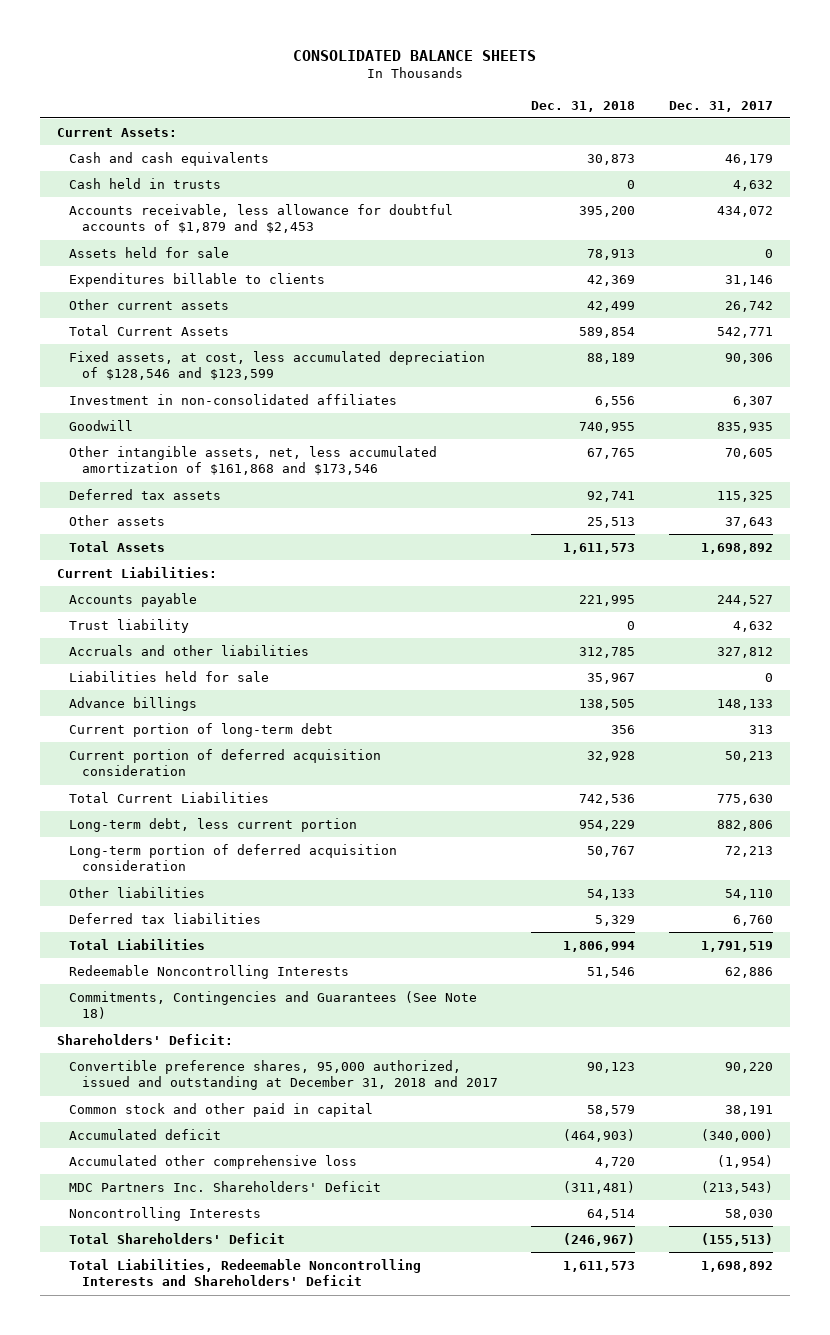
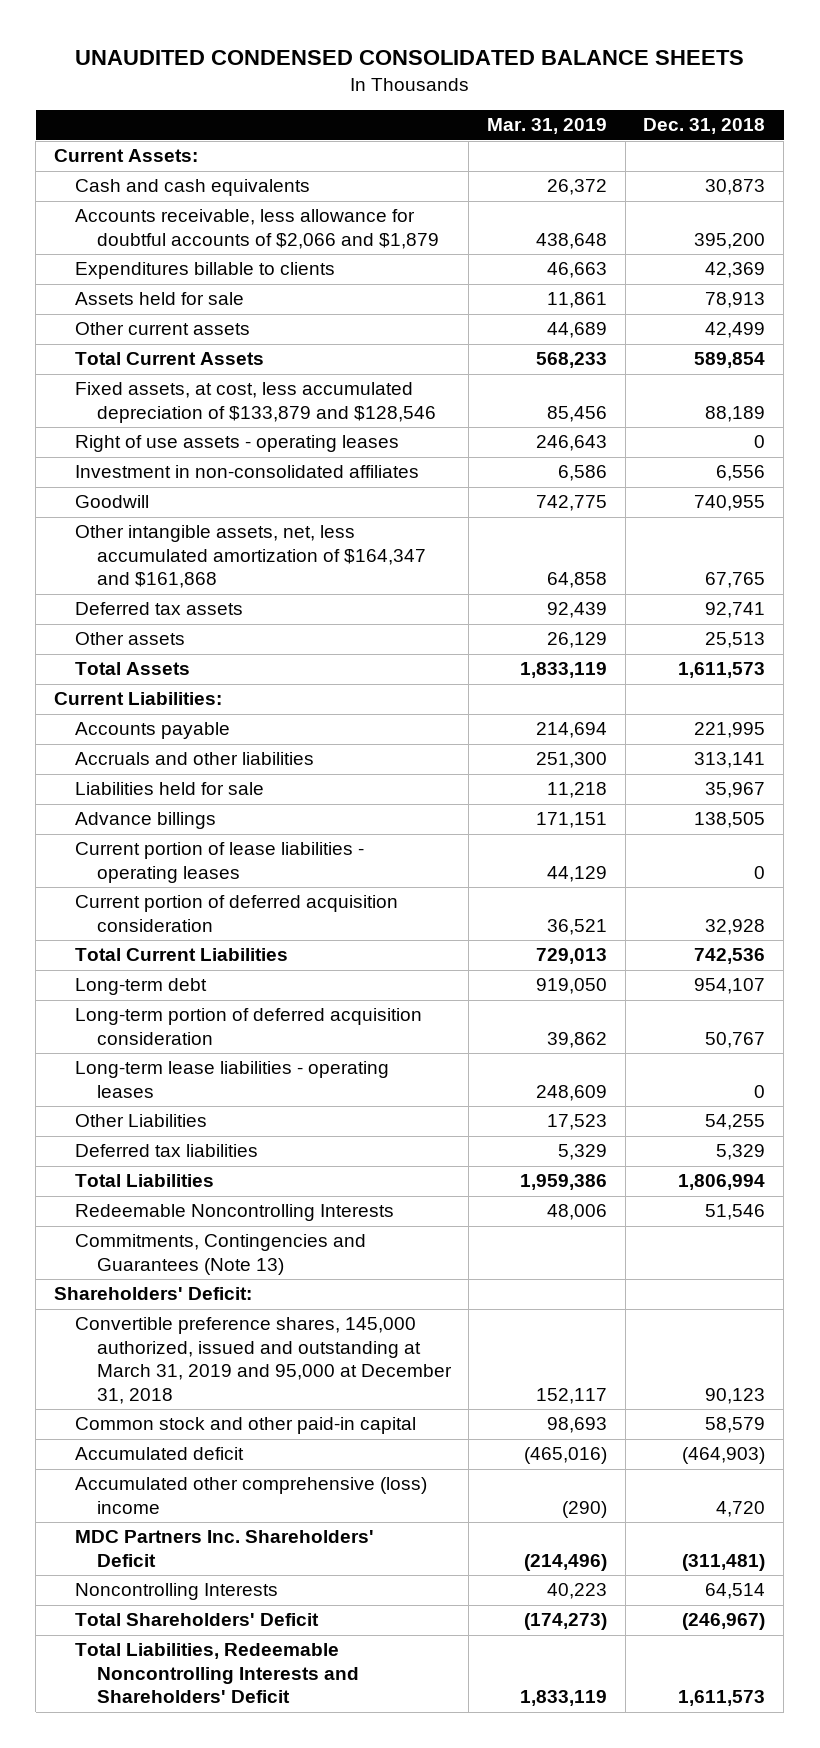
[292,49,536,61] CONSOLIDATED BALANCE SHEETS -> [74,50,744,66] UNAUDITED CONDENSED CONSOLIDATED BALANCE SHEETS
[668,100,773,112] Dec. 31, 2017 -> none
none -> [487,118,608,135] Mar. 31, 2019
[69,177,222,189] Cash held in trusts -> none
[69,203,454,234] Accounts receivable, less allowance for doubtful accounts of $1,879 and $2,453 -> [75,209,439,249] Accounts receivable, less allowance for doubtful accounts of $2,066 and $1,879
[69,246,230,258] Assets held for sale -> [75,292,245,306] Assets held for sale
[69,350,486,381] Fixed assets, at cost, less accumulated depreciation of $128,546 and $123,599 -> [75,382,436,423] Fixed assets, at cost, less accumulated depreciation of $133,879 and $128,546
none -> [75,435,400,453] Right of use assets - operating leases
[69,445,438,476] Other intangible assets, net, less accumulated amortization of $161,868 and $173,546 -> [75,525,426,589] Other intangible assets, net, less accumulated amortization of $164,347 and $161,868
[69,618,190,633] Trust liability -> none
[579,646,636,658] 312,785 -> [694,752,766,769] 313,141
[69,722,334,737] Current portion of long-term debt -> none
none -> [75,842,365,883] Current portion of lease liabilities - operating leases
[69,817,358,832] Long-term debt, less current portion -> [75,978,208,996] Long-term debt
[579,819,636,831] 954,229 -> [694,978,766,995] 954,107
none -> [75,1061,390,1098] Long-term lease liabilities - operating leases
[69,886,206,898] Other liabilities -> [75,1114,208,1128] Other Liabilities
[587,888,636,900] 54,133 -> [705,1114,766,1131] 54,255
[69,990,478,1020] Commitments, Contingencies and Guarantees (See Note 18) -> [75,1234,367,1275] Commitments, Contingencies and Guarantees (Note 13)
[69,1059,498,1091] Convertible preference shares, 95,000 authorized, issued and outstanding at December 31, 2018 and 2017 -> [75,1317,452,1404] Convertible preference shares, 145,000 authorized, issued and outstanding at March 31, 2019 and 95,000 at December 31, 2018
[69,1102,374,1117] Common stock and other paid in capital -> [75,1417,417,1435] Common stock and other paid-in capital
[69,1154,358,1169] Accumulated other comprehensive loss -> [75,1477,428,1514] Accumulated other comprehensive (loss) income

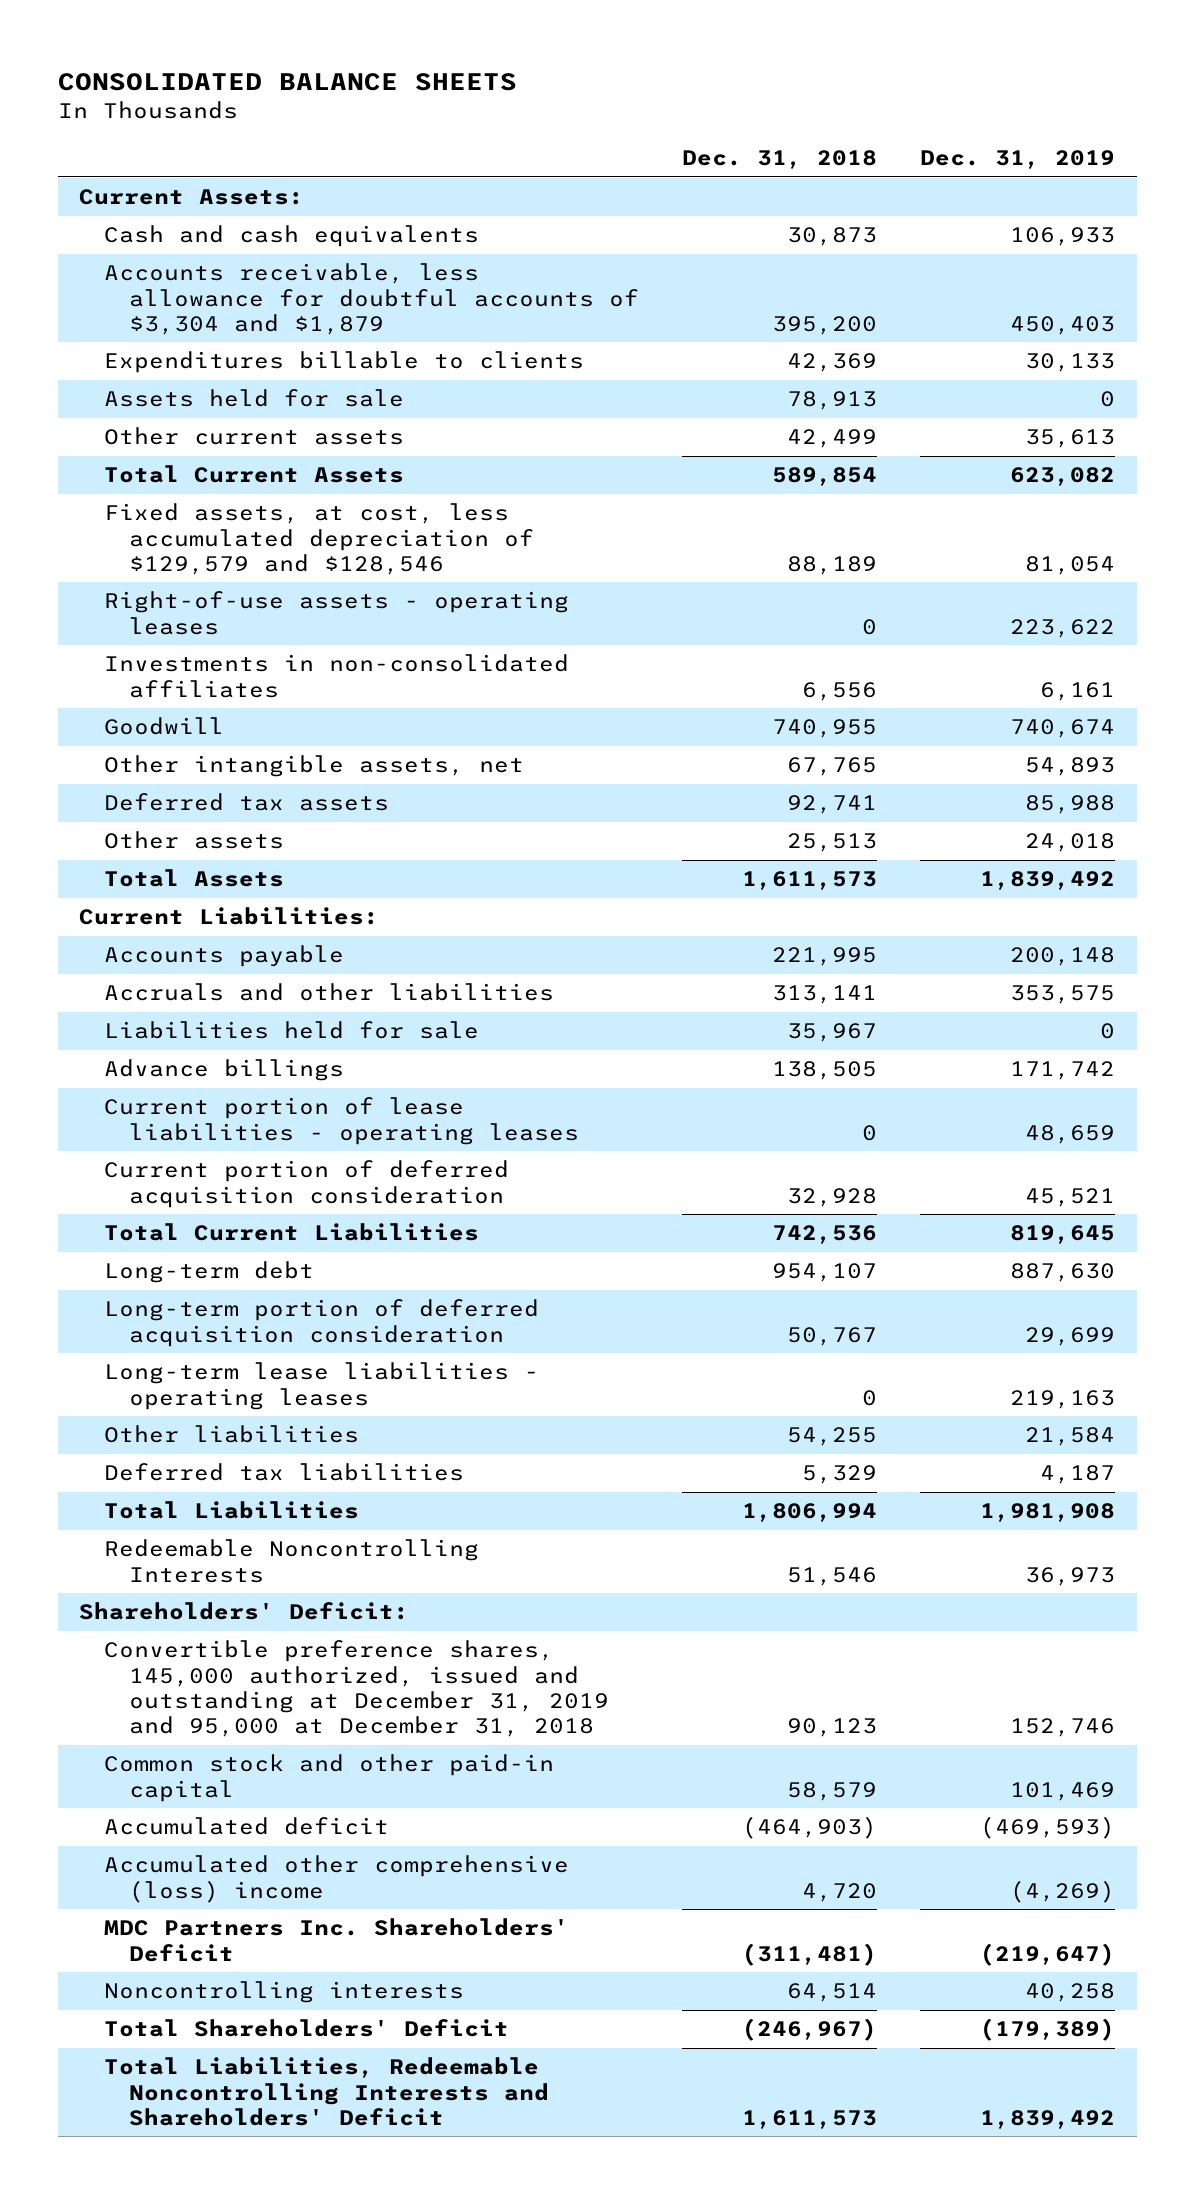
[74,50,744,66] UNAUDITED CONDENSED CONSOLIDATED BALANCE SHEETS -> [57,72,517,91] CONSOLIDATED BALANCE SHEETS
[487,118,608,135] Mar. 31, 2019 -> none
none -> [920,150,1116,170] Dec. 31, 2019
[75,209,439,249] Accounts receivable, less allowance for doubtful accounts of $2,066 and $1,879 -> [104,263,640,335] Accounts receivable, less allowance for doubtful accounts of $3,304 and $1,879
[75,382,436,423] Fixed assets, at cost, less accumulated depreciation of $133,879 and $128,546 -> [104,503,535,575] Fixed assets, at cost, less accumulated depreciation of $129,579 and $128,546
[75,435,400,453] Right of use assets - operating leases -> [104,591,570,635] Right-of-use assets - operating leases
[75,465,420,479] Investment in non-consolidated affiliates -> [104,654,570,698] Investments in non-consolidated affiliates
[75,525,426,589] Other intangible assets, net, less accumulated amortization of $164,347 and $161,868 -> [104,755,525,778] Other intangible assets, net
[75,1114,208,1128] Other Liabilities -> [104,1425,360,1444] Other liabilities
[75,1234,367,1275] Commitments, Contingencies and Guarantees (Note 13) -> none
[75,1317,452,1404] Convertible preference shares, 145,000 authorized, issued and outstanding at March 31, 2019 and 95,000 at December 31, 2018 -> [104,1640,610,1737] Convertible preference shares, 145,000 authorized, issued and outstanding at December 31, 2019 and 95,000 at December 31, 2018
[75,1583,279,1601] Noncontrolling Interests -> [104,1981,465,2004] Noncontrolling interests

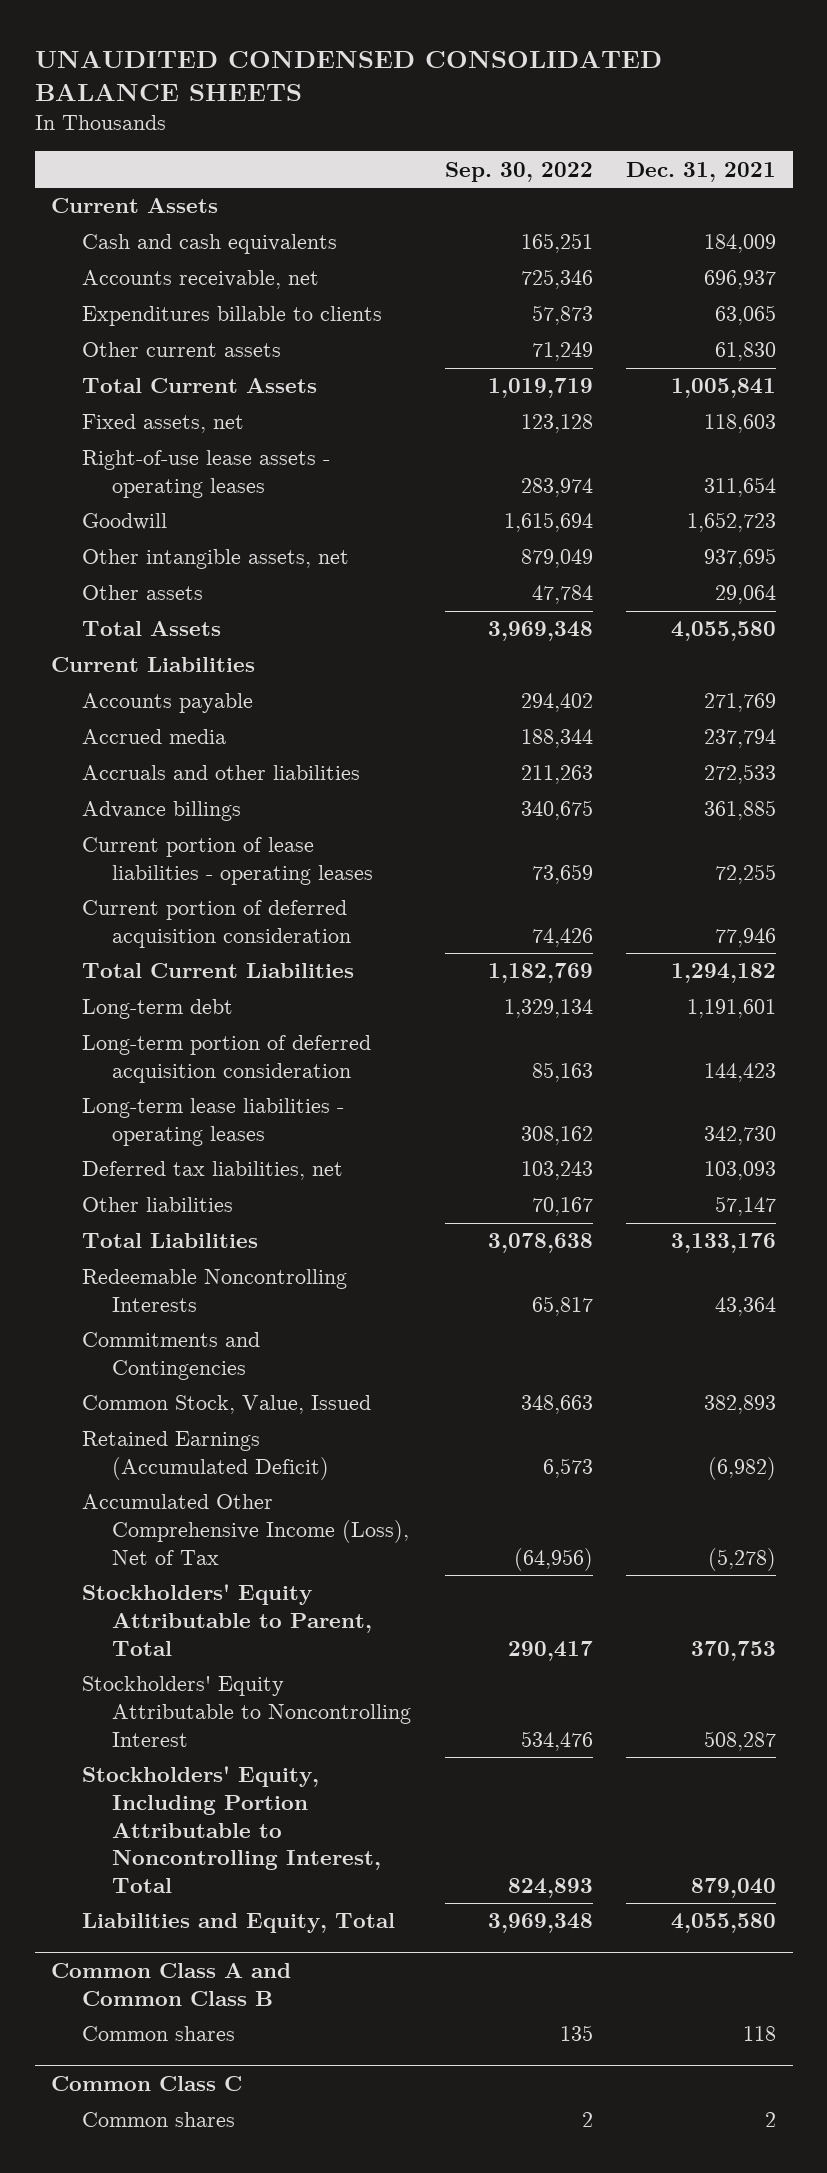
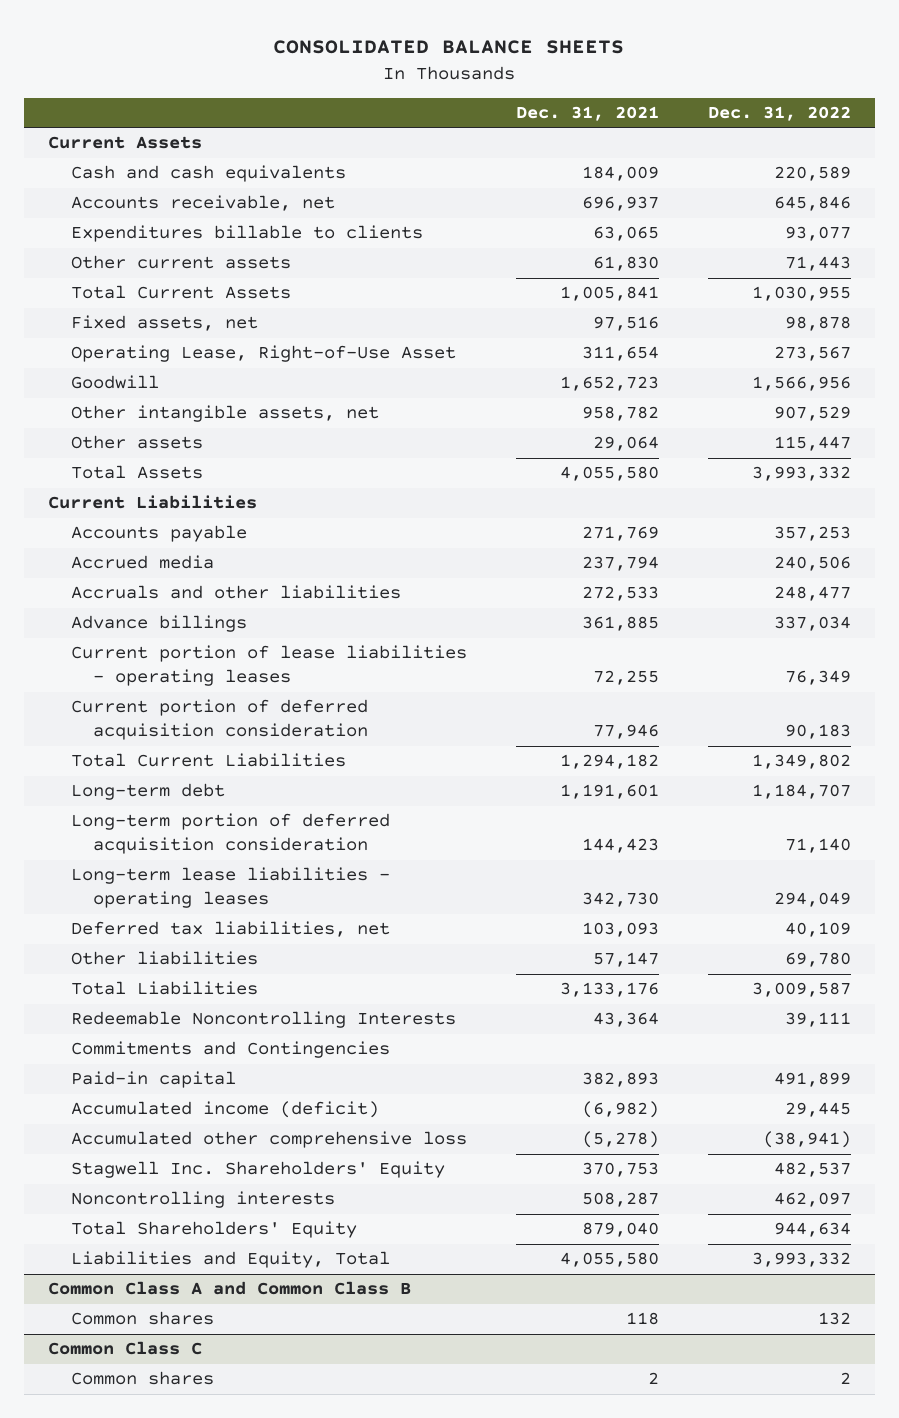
[34,50,662,102] UNAUDITED CONDENSED CONSOLIDATED BALANCE SHEETS -> [273,40,625,55] CONSOLIDATED BALANCE SHEETS
[444,161,593,182] Sep. 30, 2022 -> none
none -> [707,105,851,121] Dec. 31, 2022
[703,414,776,434] 118,603 -> [592,316,659,332] 97,516
[81,450,330,498] Right-of-use lease assets - operating leases -> [70,345,456,363] Operating Lease, Right-of-Use Asset
[703,548,776,569] 937,695 -> [581,406,659,422] 958,782
[81,1395,371,1415] Common Stock, Value, Issued -> [70,1071,236,1089] Paid-in capital
[81,1431,330,1480] Retained Earnings (Accumulated Deficit) -> [70,1101,379,1119] Accumulated income (deficit)
[81,1494,410,1565] Accumulated Other Comprehensive Income (Loss), Net of Tax -> [70,1131,467,1149] Accumulated other comprehensive loss
[81,1584,373,1656] Stockholders' Equity Attributable to Parent, Total -> [70,1161,445,1179] Stagwell Inc. Shareholders' Equity
[81,1676,412,1747] Stockholders' Equity Attributable to Noncontrolling Interest -> [70,1191,335,1209] Noncontrolling interests
[81,1766,382,1893] Stockholders' Equity, Including Portion Attributable to Noncontrolling Interest, Total -> [70,1221,357,1239] Total Shareholders' Equity

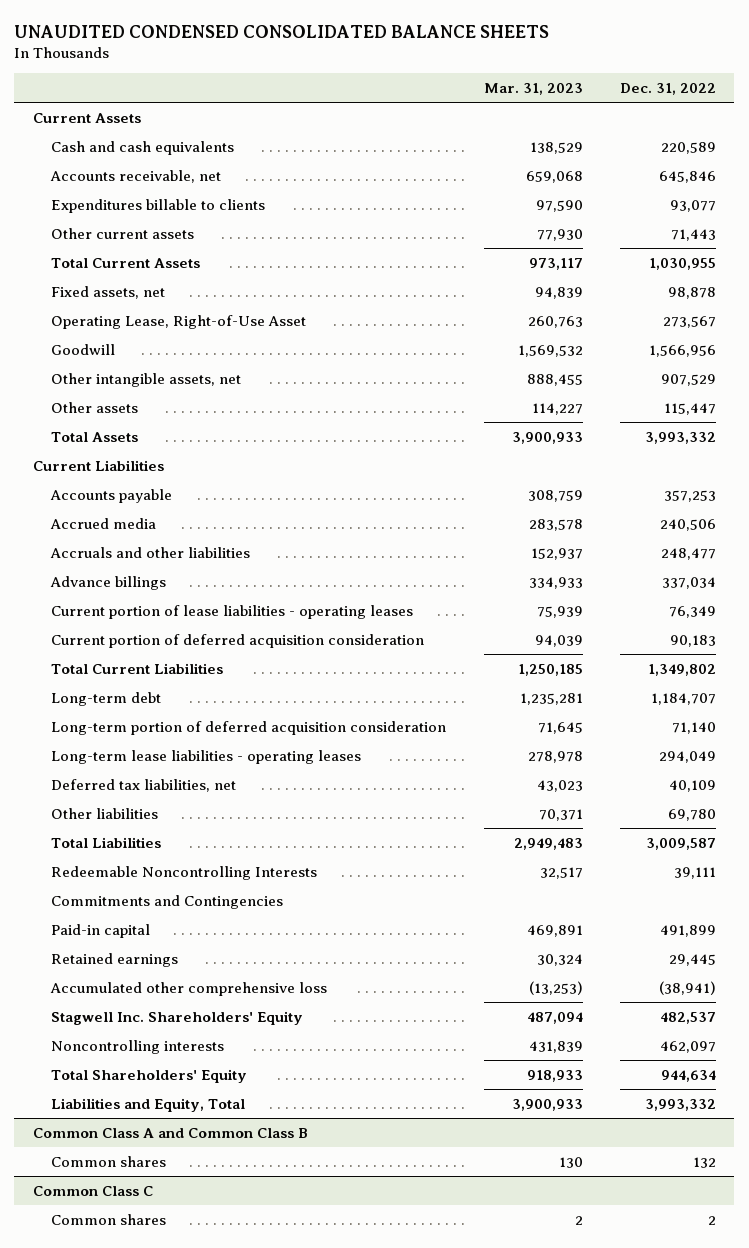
[273,40,625,55] CONSOLIDATED BALANCE SHEETS -> [14,24,550,38] UNAUDITED CONDENSED CONSOLIDATED BALANCE SHEETS
[515,105,659,121] Dec. 31, 2021 -> none
none -> [483,82,583,95] Mar. 31, 2023
[70,1101,379,1119] Accumulated income (deficit) -> [51,952,179,967] Retained earnings

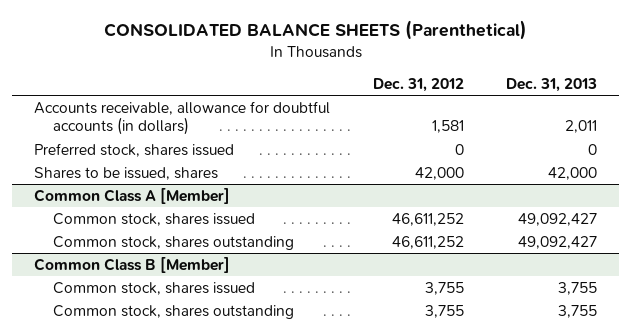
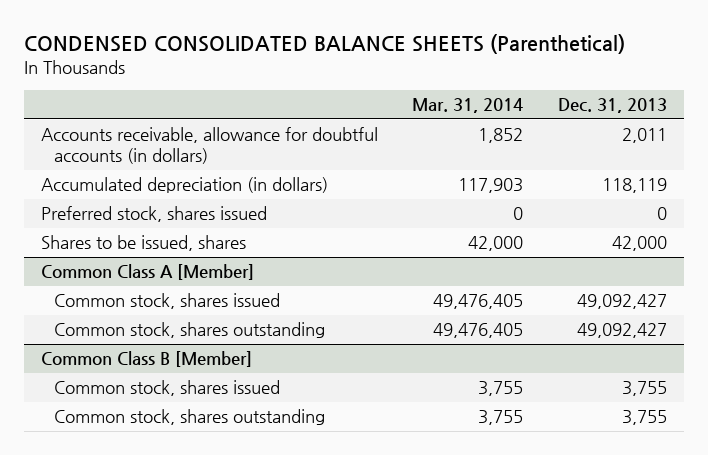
[103,20,527,41] CONSOLIDATED BALANCE SHEETS (Parenthetical) -> [23,34,625,55] CONDENSED CONSOLIDATED BALANCE SHEETS (Parenthetical)
[372,77,464,92] Dec. 31, 2012 -> none
none -> [412,98,524,114] Mar. 31, 2014
none -> [40,177,328,194] Accumulated depreciation (in dollars)

